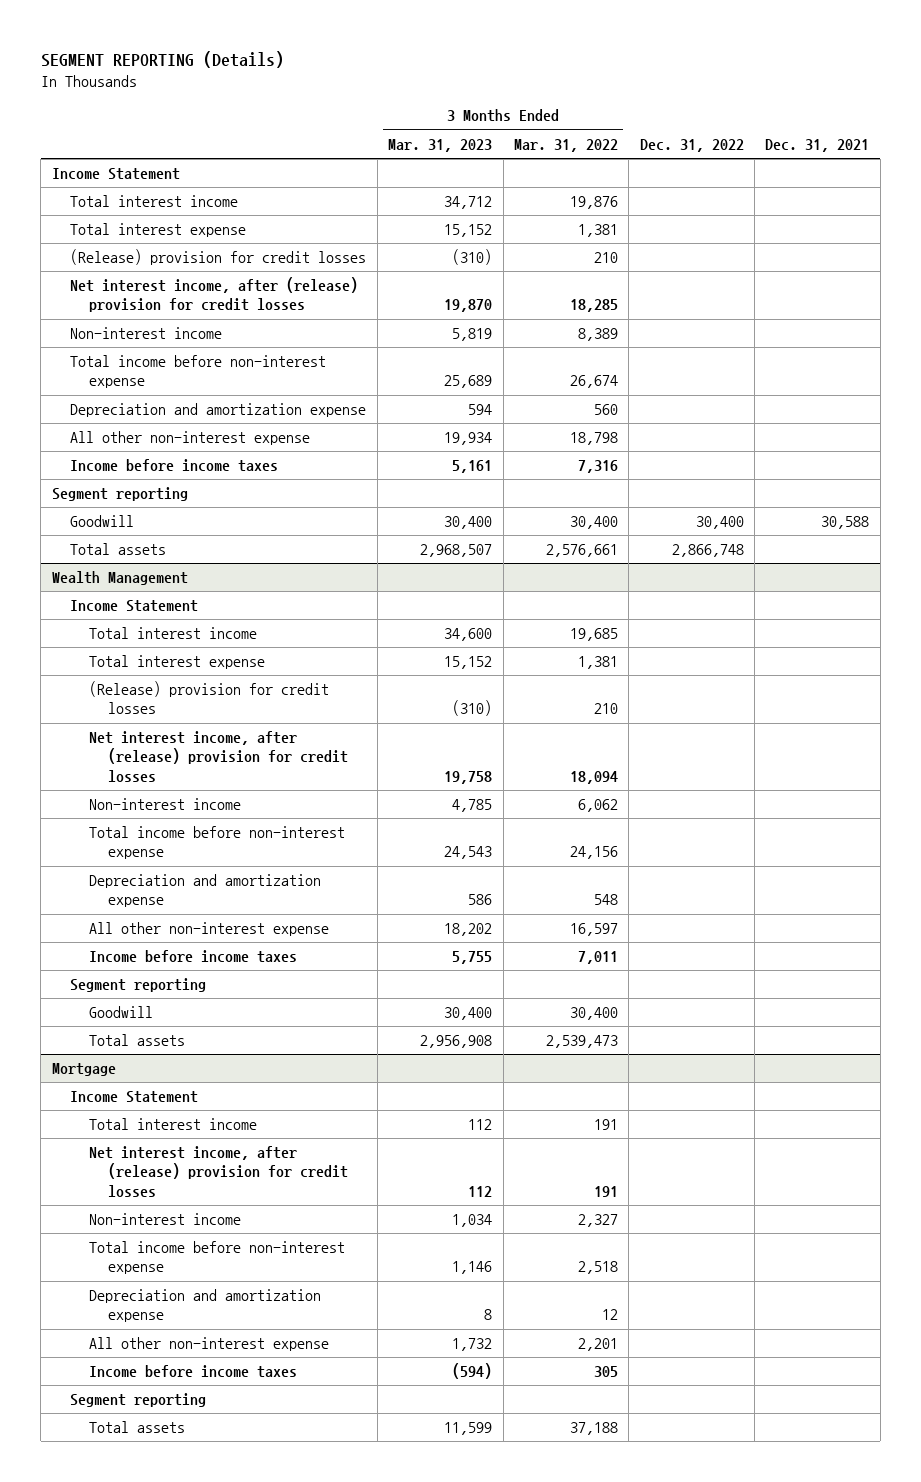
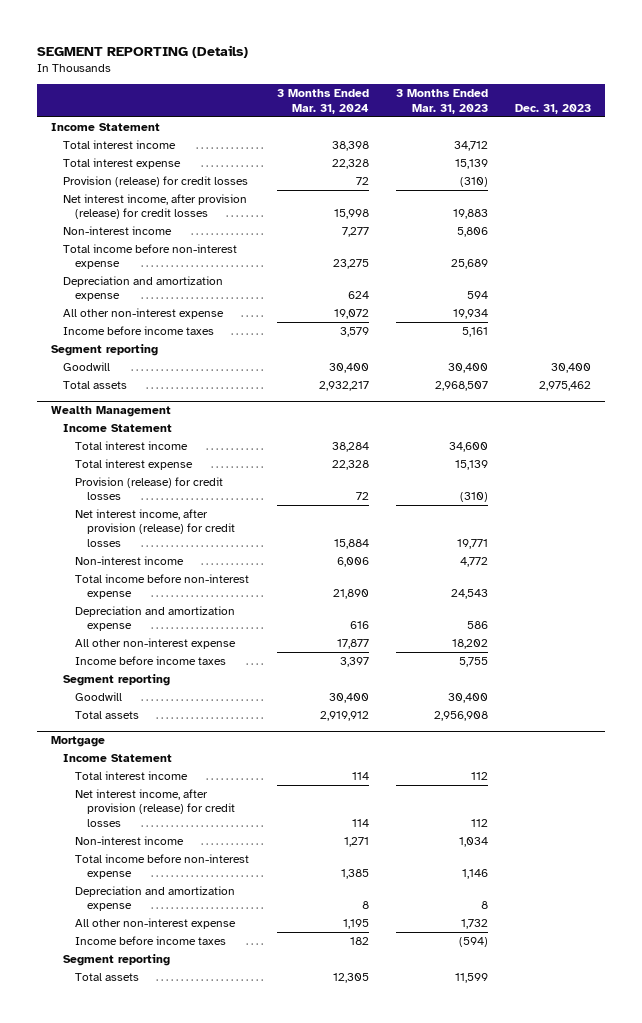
[513,138,618,152] Mar. 31, 2022 -> none
[639,138,744,152] Dec. 31, 2022 -> none
[765,138,870,152] Dec. 31, 2021 -> none
none -> [276,89,369,114] 3 Months Ended Mar. 31, 2024
none -> [515,103,592,114] Dec. 31, 2023
[444,224,493,238] 15,152 -> [454,159,488,170] 15,139
[70,249,367,266] (Release) provision for credit losses -> [63,176,249,188] Provision (release) for credit losses
[70,277,359,313] Net interest income, after (release) provision for credit losses -> [63,194,248,220] Net interest income, after provision (release) for credit losses
[444,299,493,313] 19,870 -> [452,209,488,220] 19,883
[452,328,493,342] 5,819 -> [456,227,488,238] 5,806
[444,656,493,670] 15,152 -> [454,460,488,471] 15,139
[89,681,330,715] (Release) provision for credit losses -> [75,477,224,501] Provision (release) for credit losses
[89,731,348,782] Net interest income, after (release) provision for credit losses -> [75,509,236,547] Net interest income, after provision (release) for credit losses
[444,770,493,784] 19,758 -> [456,538,488,549] 19,771
[452,799,493,813] 4,785 -> [459,557,488,568] 4,772
[89,1146,348,1197] Net interest income, after (release) provision for credit losses -> [75,789,236,827] Net interest income, after provision (release) for credit losses

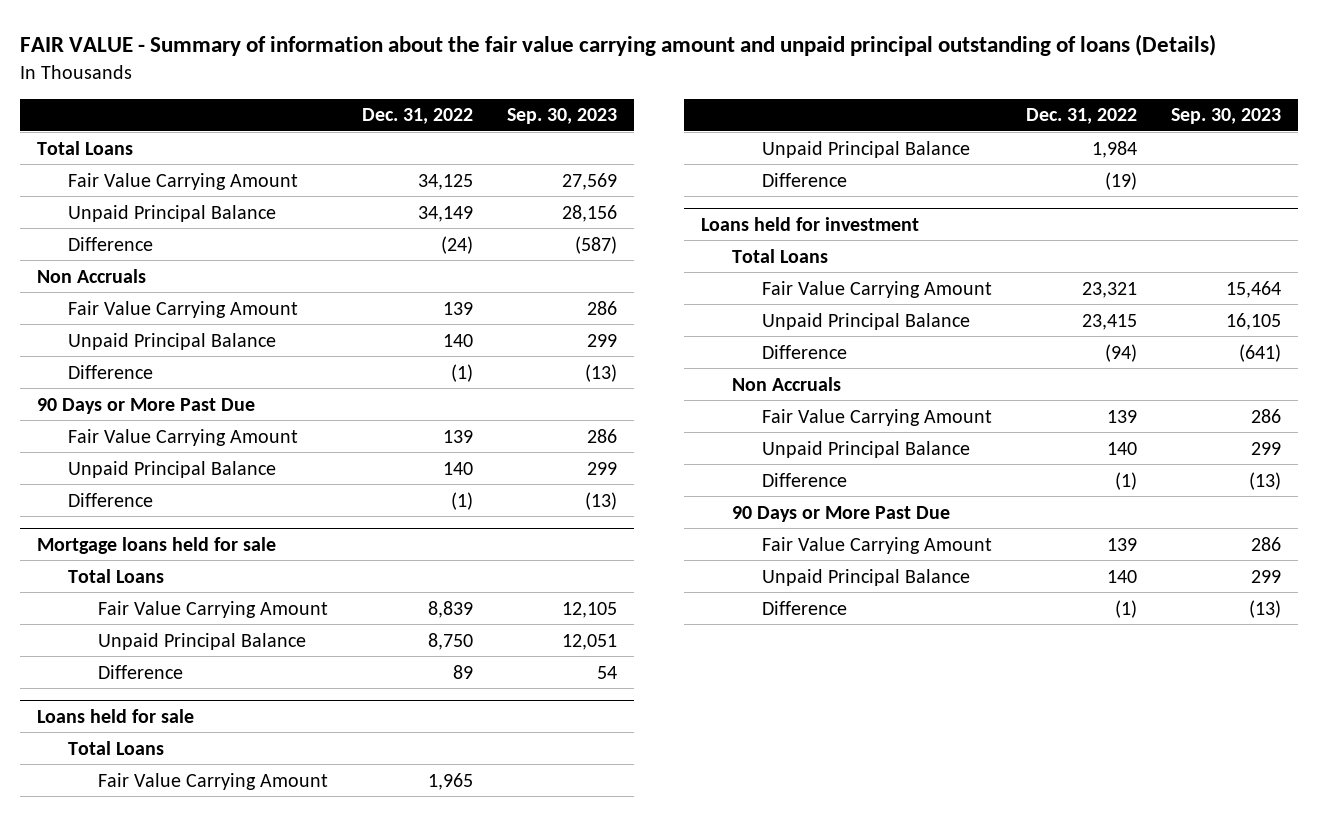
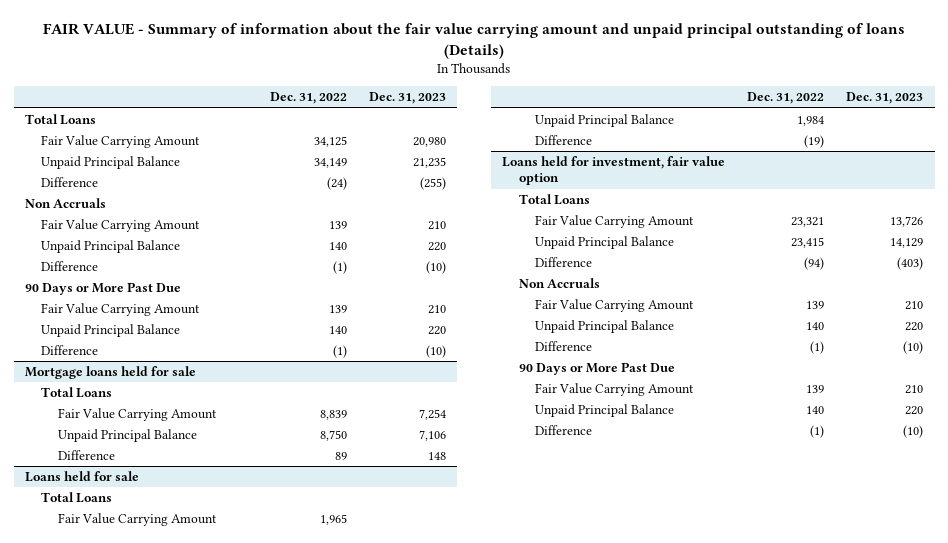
[507,108,618,125] Sep. 30, 2023 -> none
none -> [369,92,447,105] Dec. 31, 2023
[701,216,920,231] Loans held for investment -> [501,155,725,186] Loans held for investment, fair value option

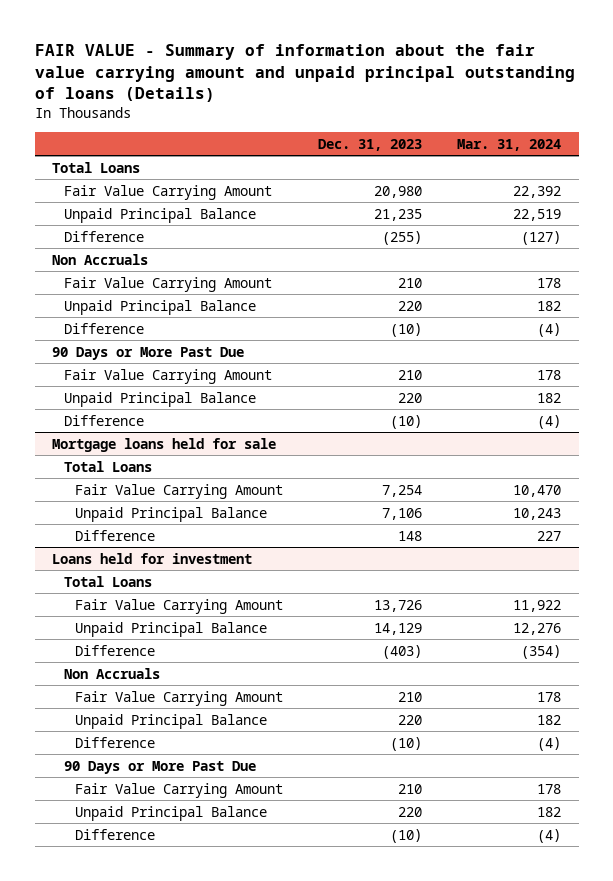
[269,92,347,105] Dec. 31, 2022 -> none
none -> [457,138,562,151] Mar. 31, 2024
[24,470,139,482] Loans held for sale -> none
[41,491,113,503] Total Loans -> none
[58,512,218,526] Fair Value Carrying Amount -> none
[535,113,675,127] Unpaid Principal Balance -> none
[535,134,593,145] Difference -> none
[501,155,725,186] Loans held for investment, fair value option -> [52,552,253,564] Loans held for investment

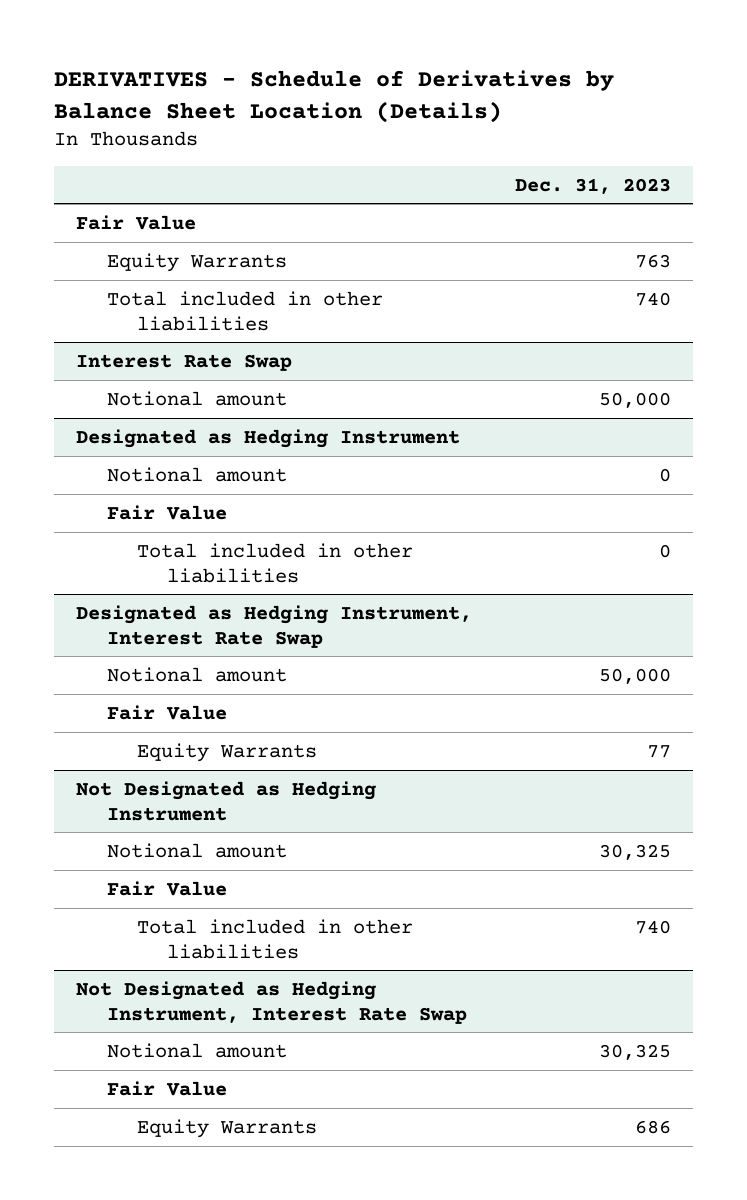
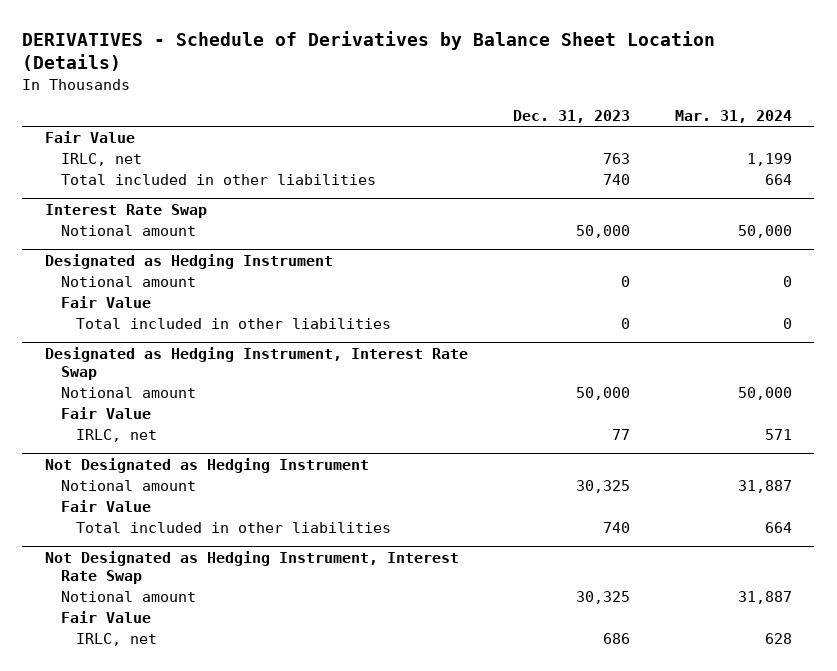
none -> [674,109,792,123] Mar. 31, 2024
[106,252,287,272] Equity Warrants -> [60,153,142,167] IRLC, net
[136,742,317,762] Equity Warrants -> [76,429,158,443] IRLC, net
[136,1118,317,1138] Equity Warrants -> [76,633,158,647] IRLC, net

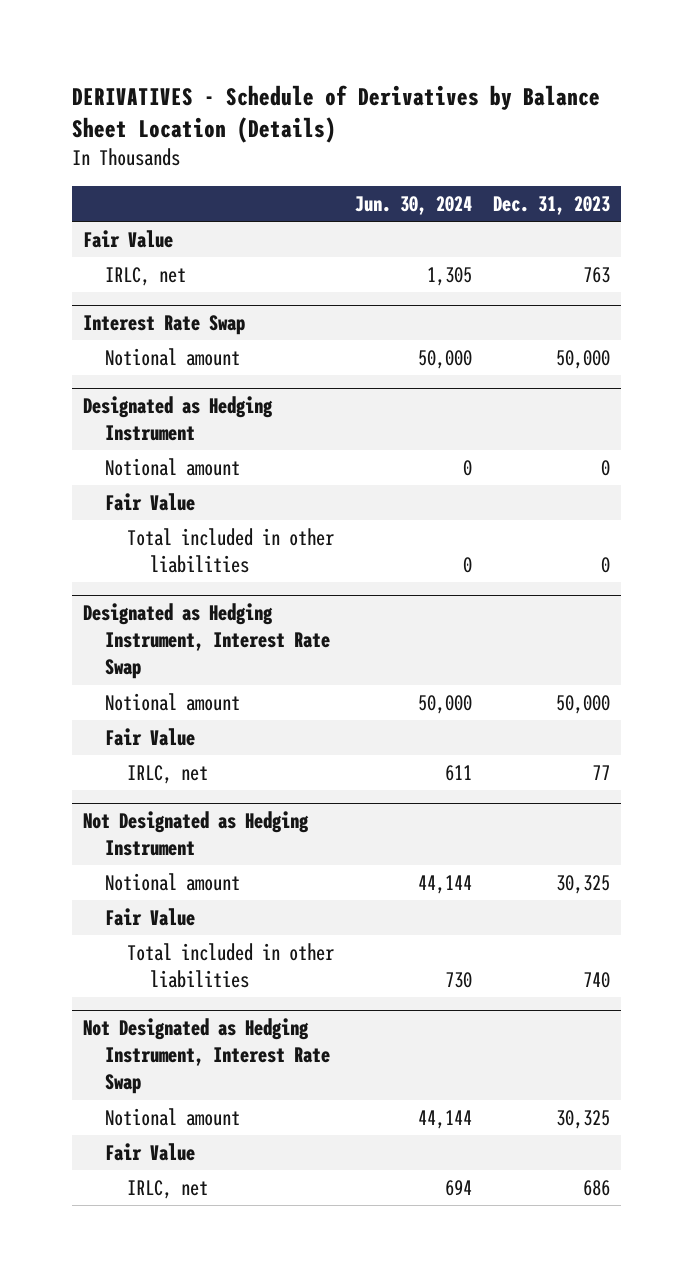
[674,109,792,123] Mar. 31, 2024 -> none
none -> [355,196,473,216] Jun. 30, 2024
[60,174,376,186] Total included in other liabilities -> none

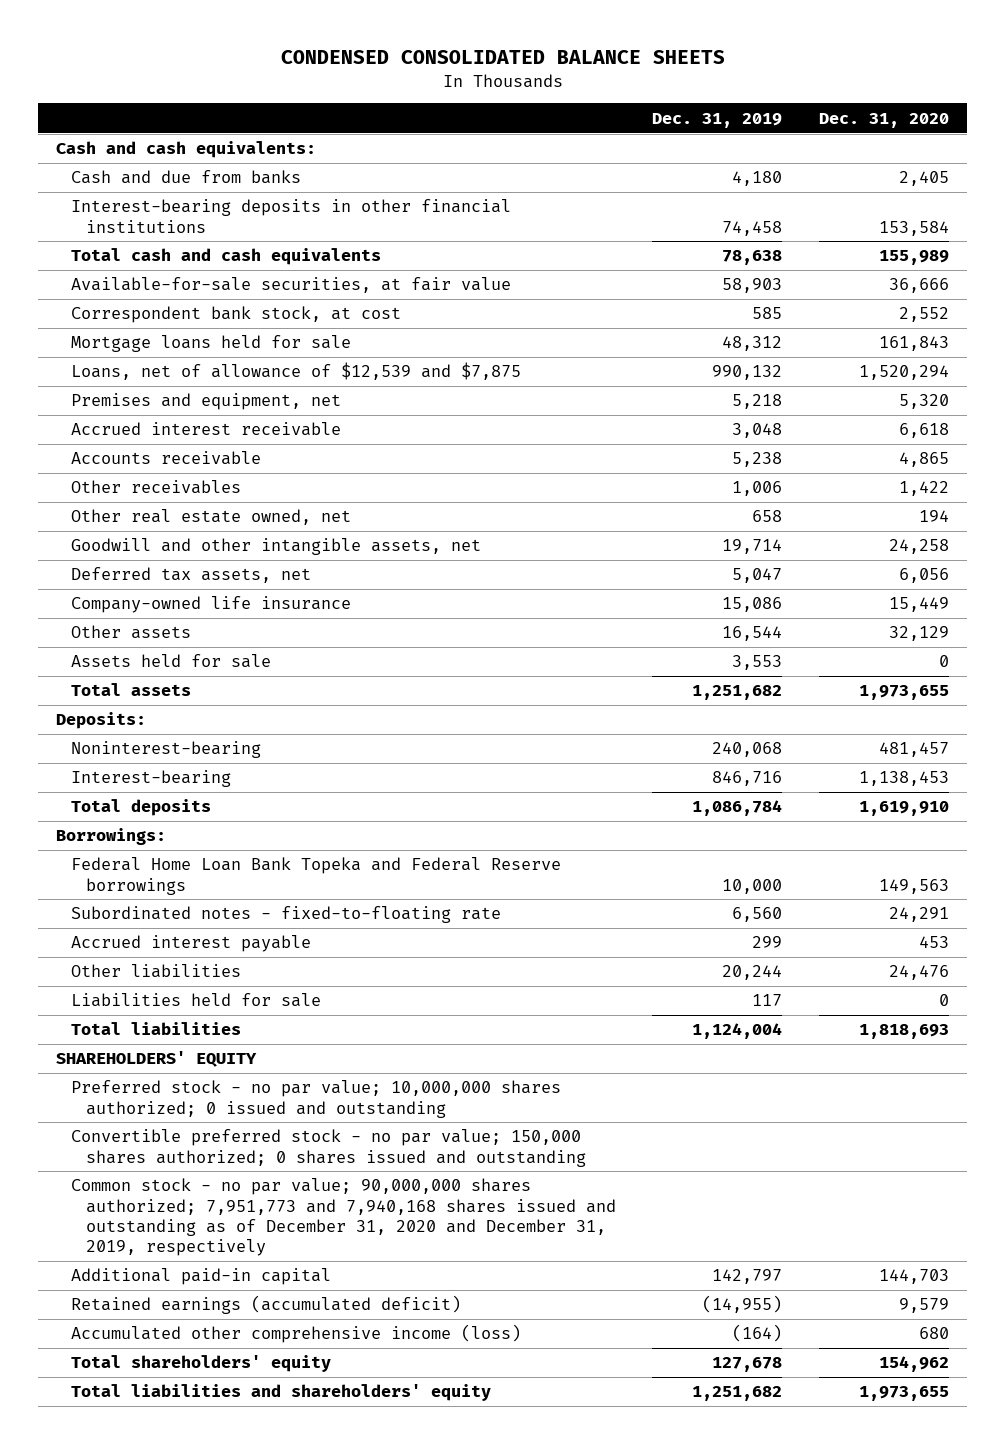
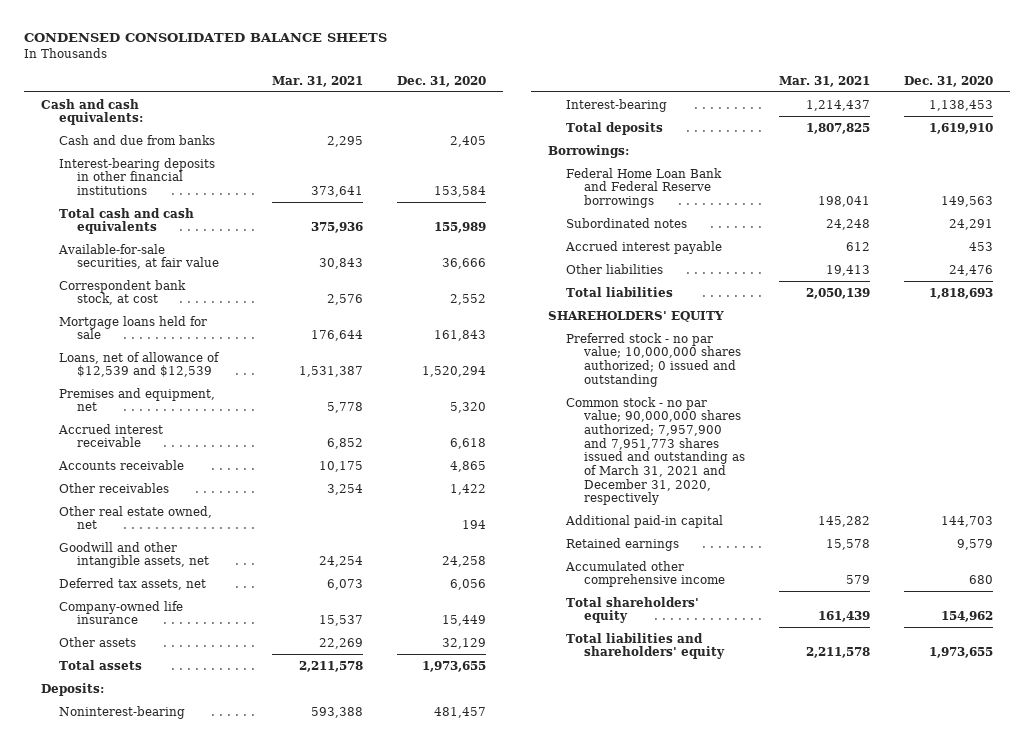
[652,112,783,128] Dec. 31, 2019 -> none
none -> [271,75,363,87] Mar. 31, 2021
[71,362,522,381] Loans, net of allowance of $12,539 and $7,875 -> [59,351,221,378] Loans, net of allowance of $12,539 and $12,539
[71,654,272,669] Assets held for sale -> none
[71,857,562,895] Federal Home Loan Bank Topeka and Federal Reserve borrowings -> [565,167,722,208] Federal Home Loan Bank and Federal Reserve borrowings
[71,906,502,924] Subordinated notes - fixed-to-floating rate -> [565,217,687,228] Subordinated notes
[71,993,322,1008] Liabilities held for sale -> none
[71,1129,586,1167] Convertible preferred stock - no par value; 150,000 shares authorized; 0 shares issued and outstanding -> none
[71,1178,616,1256] Common stock - no par value; 90,000,000 shares authorized; 7,951,773 and 7,940,168 shares issued and outstanding as of December 31, 2020 and December 31, 2019, respectively -> [565,396,745,506] Common stock - no par value; 90,000,000 shares authorized; 7,957,900 and 7,951,773 shares issued and outstanding as of March 31, 2021 and December 31, 2020, respectively
[71,1295,462,1315] Retained earnings (accumulated deficit) -> [565,537,679,551] Retained earnings
[71,1324,522,1344] Accumulated other comprehensive income (loss) -> [564,560,725,588] Accumulated other comprehensive income

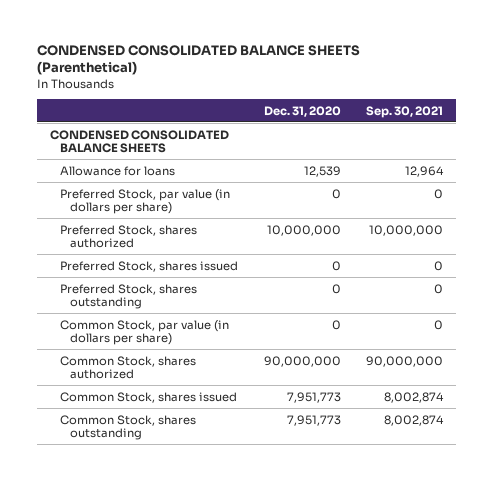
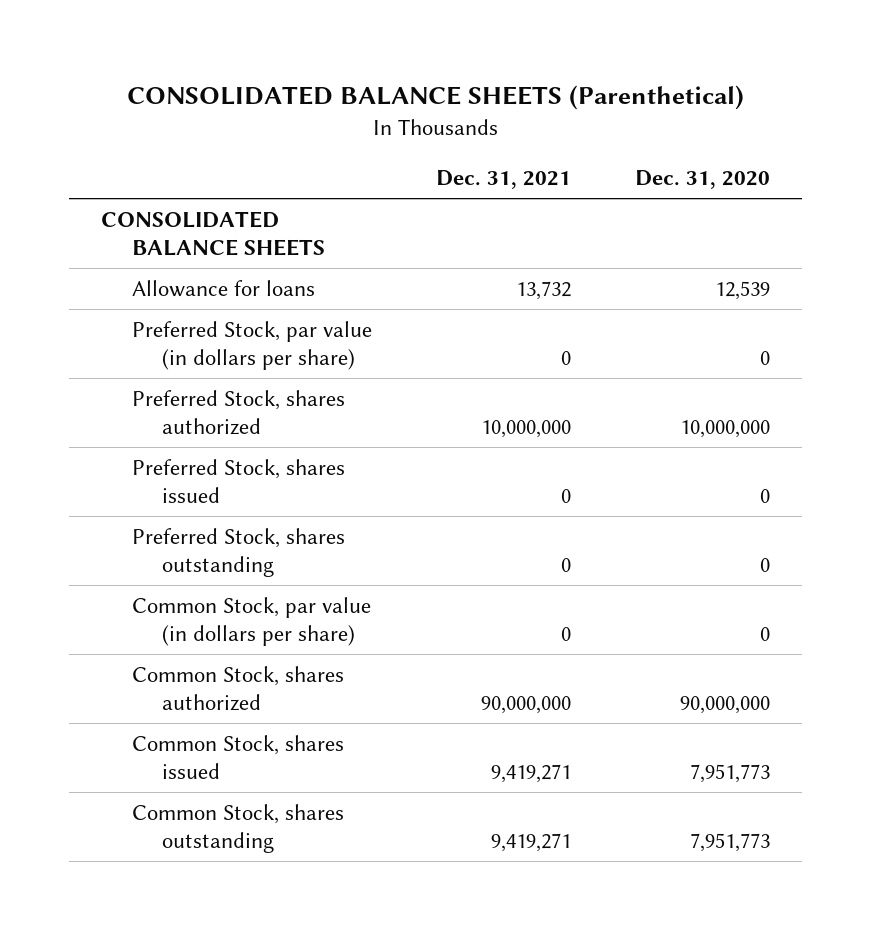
[36,44,360,76] CONDENSED CONSOLIDATED BALANCE SHEETS (Parenthetical) -> [126,85,744,111] CONSOLIDATED BALANCE SHEETS (Parenthetical)
[366,105,444,118] Sep. 30, 2021 -> none
none -> [435,170,571,190] Dec. 31, 2021
[49,129,229,154] CONDENSED CONSOLIDATED BALANCE SHEETS -> [101,210,325,256] CONSOLIDATED BALANCE SHEETS

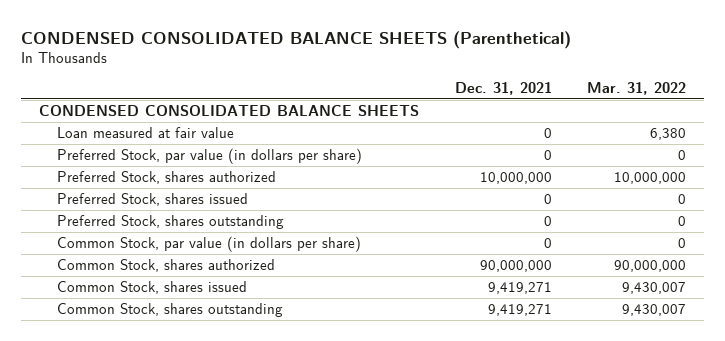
[126,85,744,111] CONSOLIDATED BALANCE SHEETS (Parenthetical) -> [21,30,572,49] CONDENSED CONSOLIDATED BALANCE SHEETS (Parenthetical)
[635,170,771,190] Dec. 31, 2020 -> none
none -> [587,81,687,95] Mar. 31, 2022
[131,279,315,297] Allowance for loans -> none
[101,210,325,256] CONSOLIDATED BALANCE SHEETS -> [39,104,420,116] CONDENSED CONSOLIDATED BALANCE SHEETS
none -> [57,126,235,138] Loan measured at fair value

